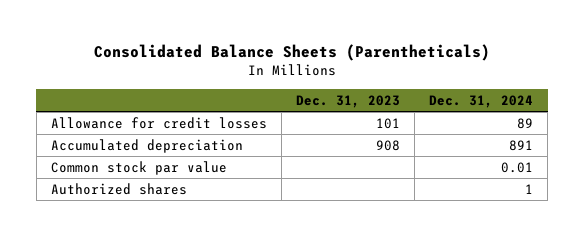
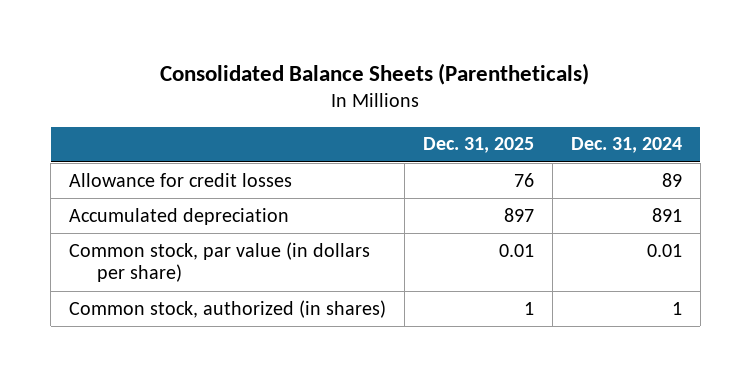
[295,94,400,108] Dec. 31, 2023 -> none
none -> [422,137,534,154] Dec. 31, 2025
[50,160,227,175] Common stock par value -> [69,241,371,283] Common stock, par value (in dollars per share)
[50,182,187,195] Authorized shares -> [69,299,387,318] Common stock, authorized (in shares)

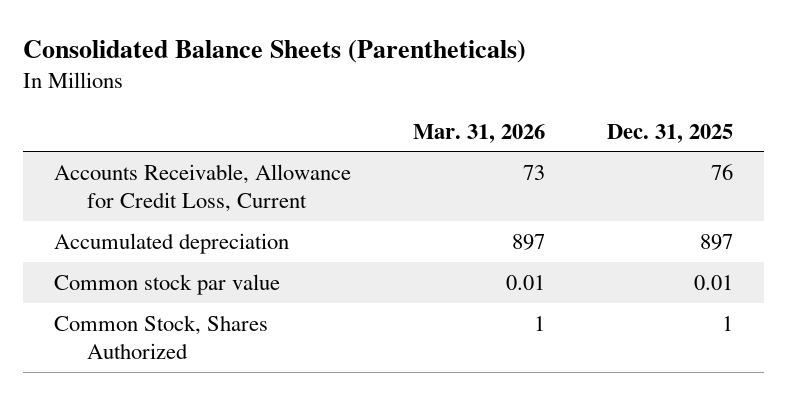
[570,137,682,154] Dec. 31, 2024 -> none
none -> [413,123,546,143] Mar. 31, 2026
[69,172,293,187] Allowance for credit losses -> [54,163,352,212] Accounts Receivable, Allowance for Credit Loss, Current
[69,241,371,283] Common stock, par value (in dollars per share) -> [54,273,281,295] Common stock par value
[69,299,387,318] Common stock, authorized (in shares) -> [54,314,269,359] Common Stock, Shares Authorized

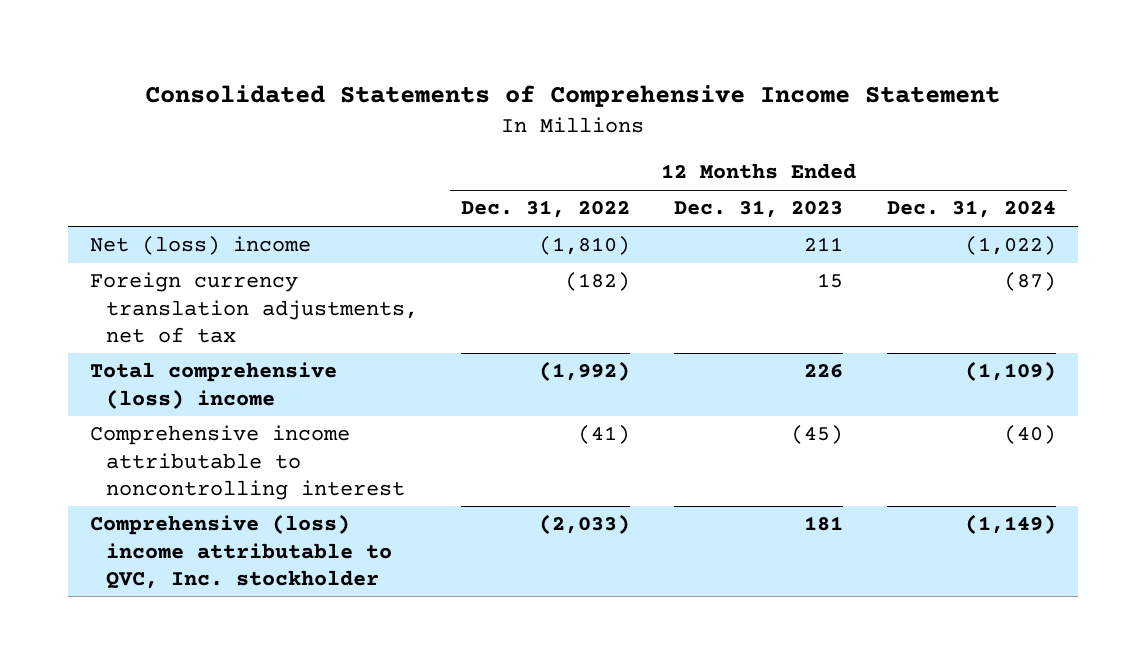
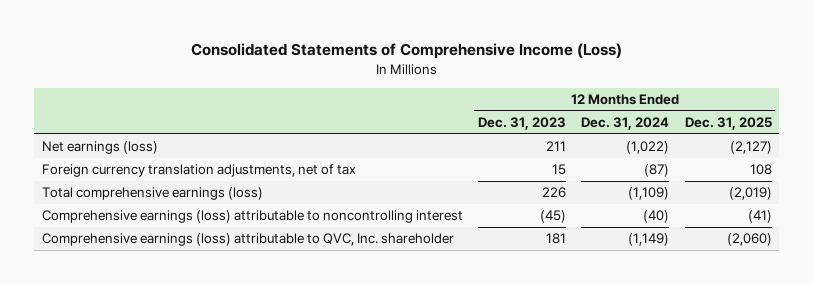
[144,85,1000,108] Consolidated Statements of Comprehensive Income Statement -> [190,43,622,60] Consolidated Statements of Comprehensive Income (Loss)
[461,200,631,219] Dec. 31, 2022 -> none
none -> [684,116,772,130] Dec. 31, 2025
[89,236,311,256] Net (loss) income -> [41,141,158,155] Net earnings (loss)
[89,362,337,409] Total comprehensive (loss) income -> [41,187,263,201] Total comprehensive earnings (loss)
[89,425,405,500] Comprehensive income attributable to noncontrolling interest -> [41,210,463,224] Comprehensive earnings (loss) attributable to noncontrolling interest
[89,514,392,589] Comprehensive (loss) income attributable to QVC, Inc. stockholder -> [41,233,454,247] Comprehensive earnings (loss) attributable to QVC, Inc. shareholder

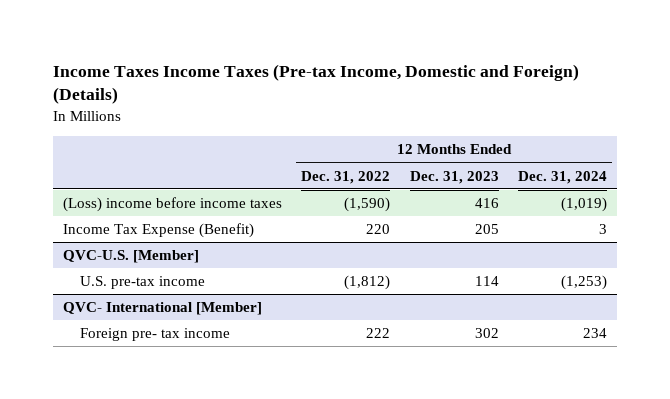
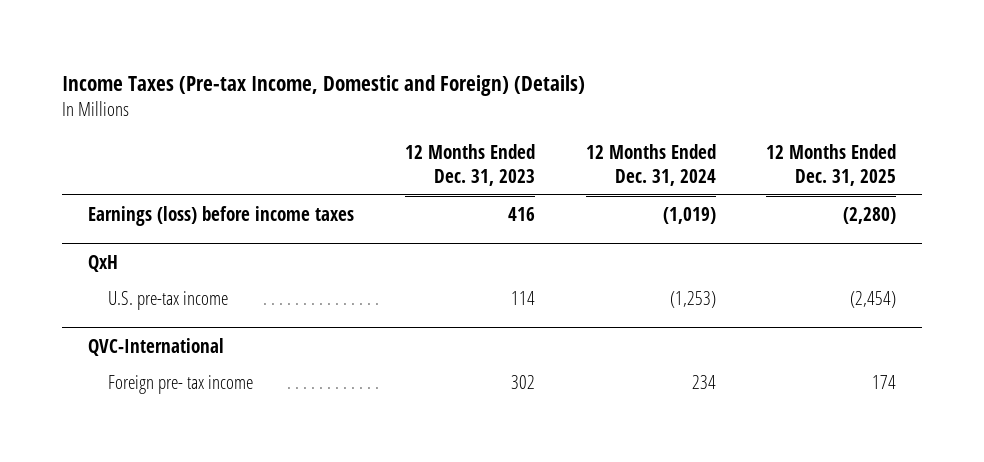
[53,63,580,105] Income Taxes Income Taxes (Pre-tax Income, Domestic and Foreign) (Details) -> [62,74,586,96] Income Taxes (Pre-tax Income, Domestic and Foreign) (Details)
[301,170,391,184] Dec. 31, 2022 -> none
none -> [766,144,897,187] 12 Months Ended Dec. 31, 2025
[62,223,254,239] Income Tax Expense (Benefit) -> none
[62,197,282,213] (Loss) income before income taxes -> [87,205,354,226] Earnings (loss) before income taxes
[62,250,199,264] QVC-U.S. [Member] -> [87,254,118,272] QxH
[62,302,262,316] QVC- International [Member] -> [87,337,224,356] QVC-International

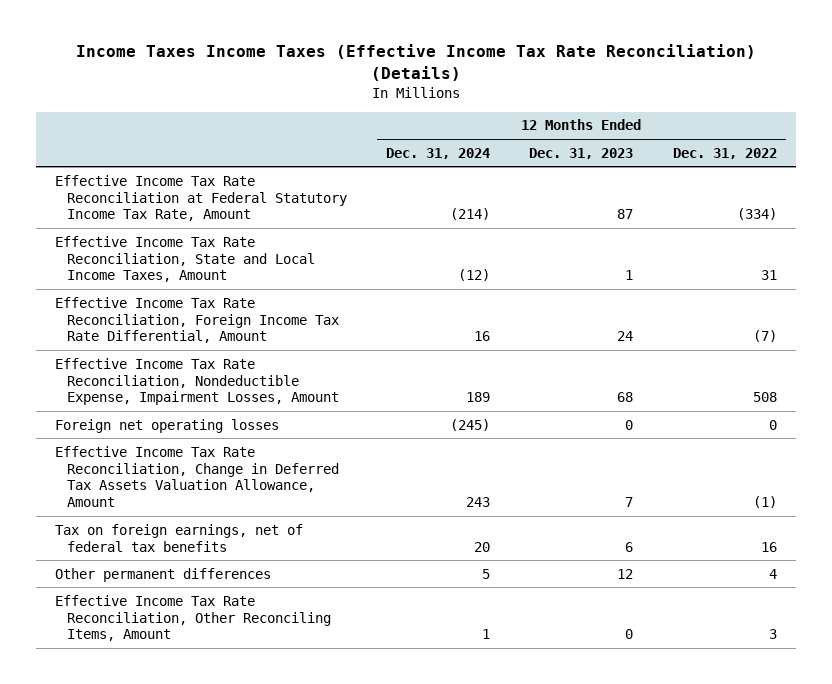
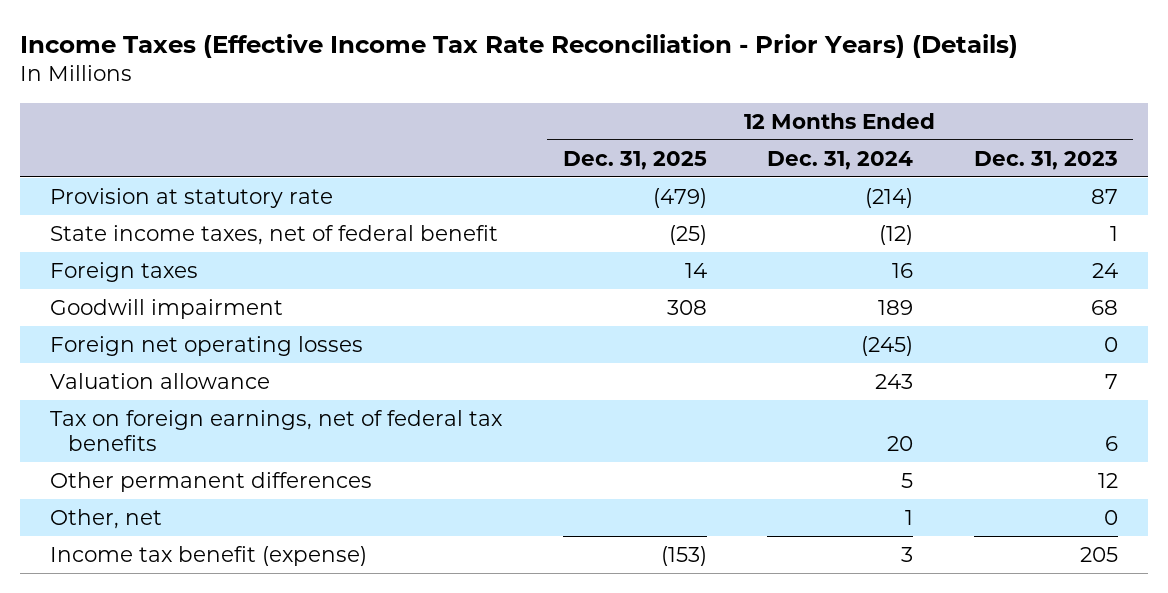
[75,44,756,81] Income Taxes Income Taxes (Effective Income Tax Rate Reconciliation) (Details) -> [19,33,1018,58] Income Taxes (Effective Income Tax Rate Reconciliation - Prior Years) (Details)
[672,147,777,159] Dec. 31, 2022 -> none
none -> [562,150,707,170] Dec. 31, 2025
[55,174,348,222] Effective Income Tax Rate Reconciliation at Federal Statutory Income Tax Rate, Amount -> [49,187,333,208] Provision at statutory rate
[55,235,316,283] Effective Income Tax Rate Reconciliation, State and Local Income Taxes, Amount -> [49,224,498,245] State income taxes, net of federal benefit
[55,296,340,344] Effective Income Tax Rate Reconciliation, Foreign Income Tax Rate Differential, Amount -> [49,261,198,282] Foreign taxes
[55,357,340,406] Effective Income Tax Rate Reconciliation, Nondeductible Expense, Impairment Losses, Amount -> [49,298,283,319] Goodwill impairment
[55,445,340,508] Effective Income Tax Rate Reconciliation, Change in Deferred Tax Assets Valuation Allowance, Amount -> [49,372,270,389] Valuation allowance
[55,594,332,642] Effective Income Tax Rate Reconciliation, Other Reconciling Items, Amount -> [49,508,162,529] Other, net
none -> [49,545,367,566] Income tax benefit (expense)

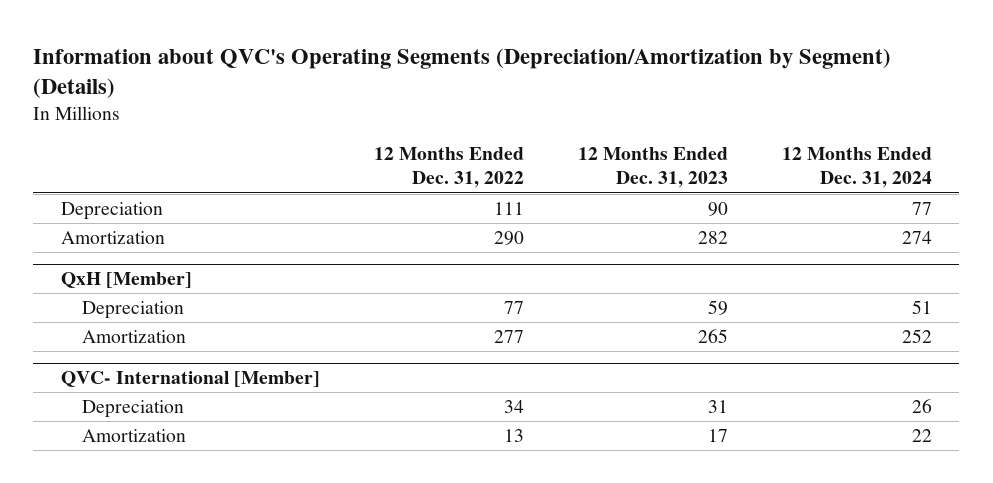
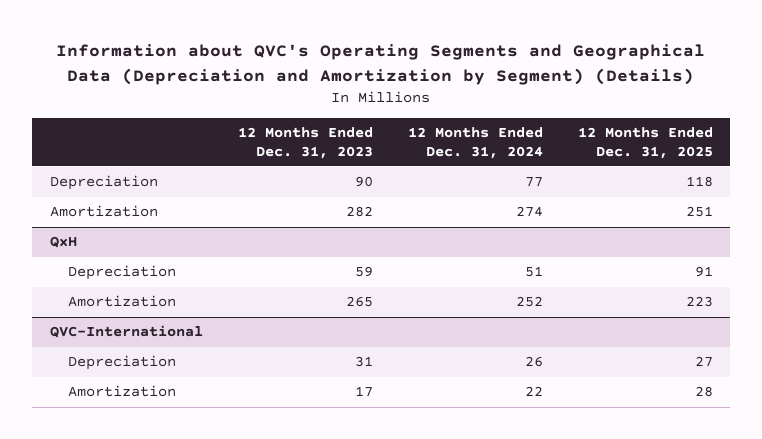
[33,47,892,98] Information about QVC's Operating Segments (Depreciation/Amortization by Segment) (Details) -> [56,44,706,85] Information about QVC's Operating Segments and Geographical Data (Depreciation and Amortization by Segment) (Details)
[373,147,524,189] 12 Months Ended Dec. 31, 2022 -> none
none -> [577,127,713,159] 12 Months Ended Dec. 31, 2025
[60,272,192,289] QxH [Member] -> [49,236,77,249] QxH
[60,371,320,388] QVC- International [Member] -> [49,325,203,339] QVC-International

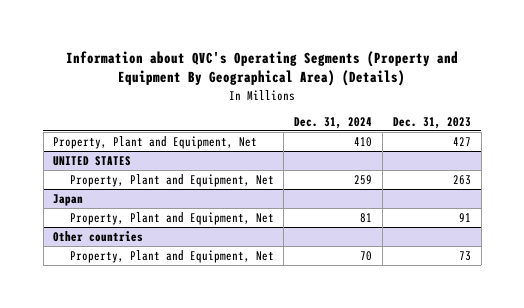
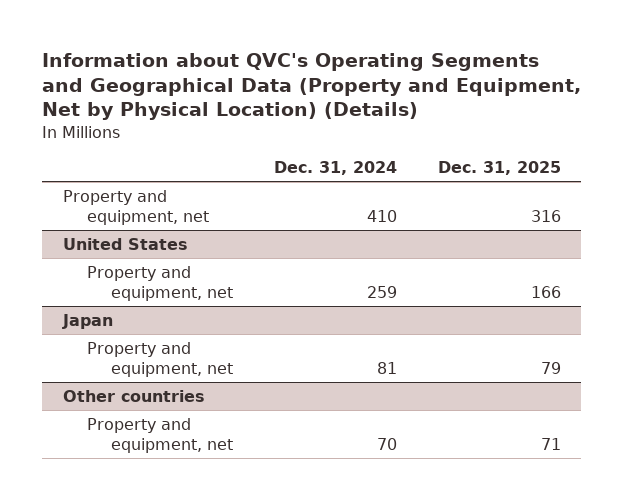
[66,50,459,87] Information about QVC's Operating Segments (Property and Equipment By Geographical Area) (Details) -> [42,52,582,121] Information about QVC's Operating Segments and Geographical Data (Property and Equipment, Net by Physical Location) (Details)
[392,117,471,130] Dec. 31, 2023 -> none
none -> [437,161,561,176] Dec. 31, 2025
[53,135,258,149] Property, Plant and Equipment, Net -> [62,189,209,225] Property and equipment, net
[53,155,132,166] UNITED STATES -> [62,237,188,250] United States
[69,173,274,187] Property, Plant and Equipment, Net -> [86,265,233,301] Property and equipment, net
[69,211,274,225] Property, Plant and Equipment, Net -> [86,341,233,377] Property and equipment, net
[69,249,274,263] Property, Plant and Equipment, Net -> [86,417,233,453] Property and equipment, net

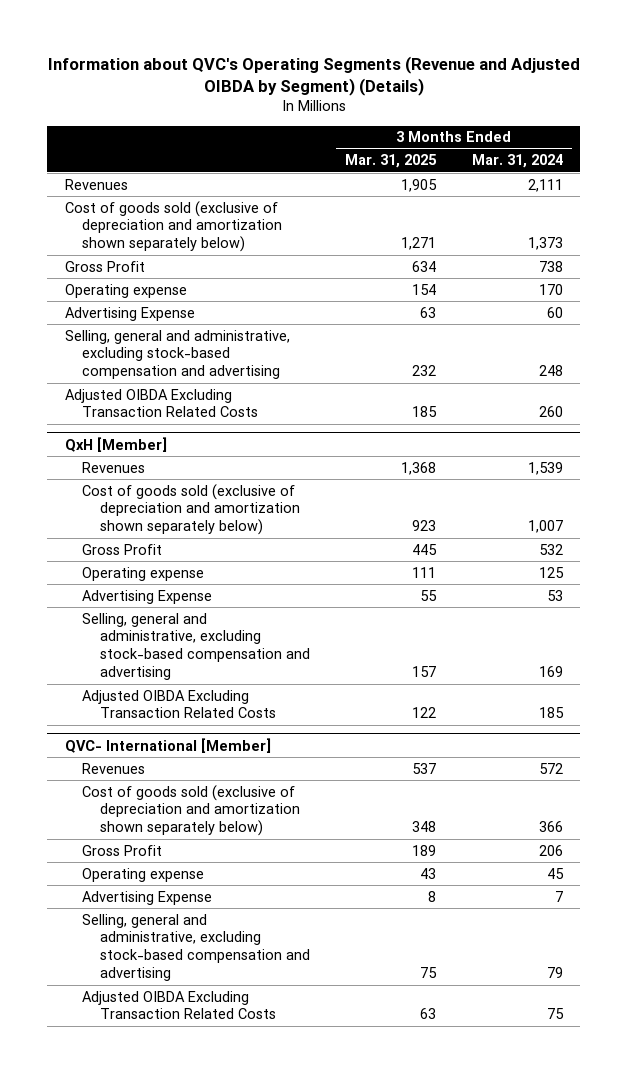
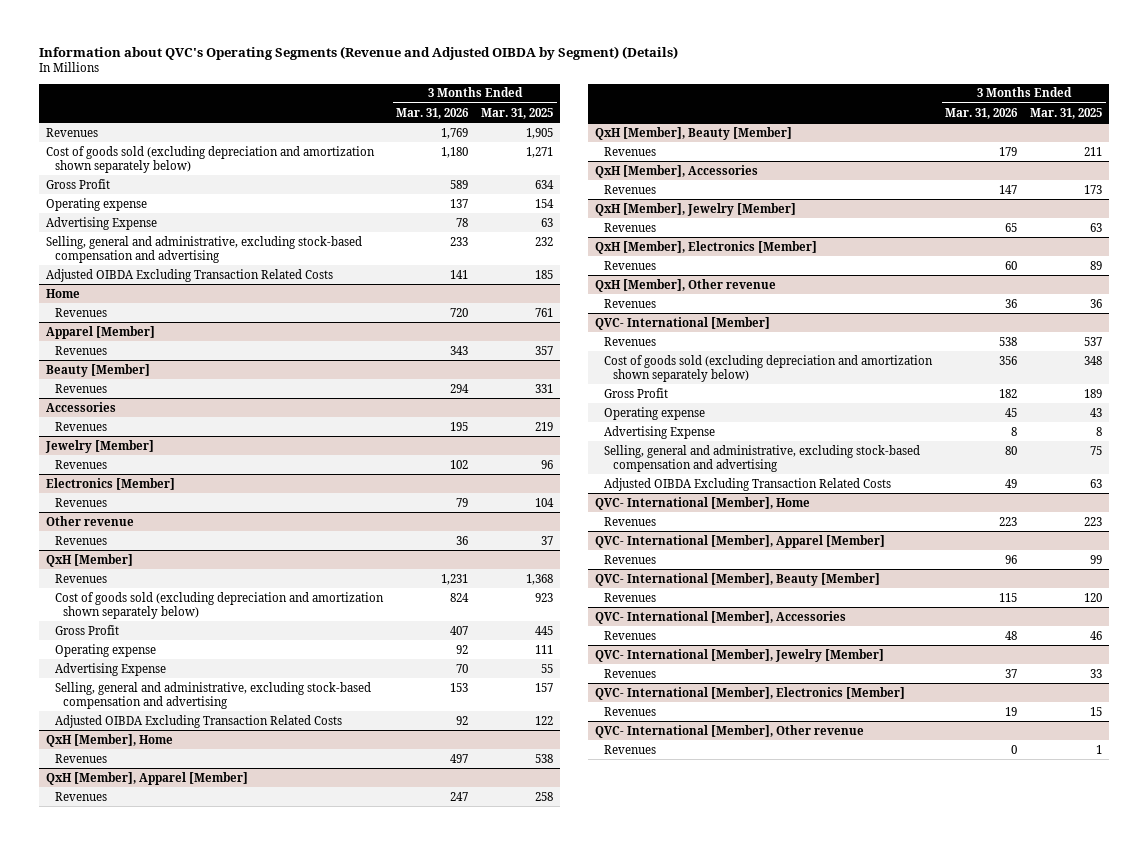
[471,154,563,169] Mar. 31, 2024 -> none
none -> [395,107,469,119] Mar. 31, 2026
[64,200,283,253] Cost of goods sold (exclusive of depreciation and amortization shown separately below) -> [45,145,375,173] Cost of goods sold (excluding depreciation and amortization shown separately below)
none -> [45,288,80,298] Home
none -> [54,307,107,317] Revenues
none -> [45,325,155,339] Apparel [Member]
none -> [54,345,107,355] Revenues
none -> [45,363,150,377] Beauty [Member]
none -> [54,383,107,393] Revenues
none -> [45,401,116,412] Accessories
none -> [54,421,107,431] Revenues
none -> [44,439,154,453] Jewelry [Member]
none -> [54,459,107,469] Revenues
none -> [45,477,175,490] Electronics [Member]
none -> [54,497,107,507] Revenues
none -> [45,515,134,526] Other revenue
none -> [54,535,107,545] Revenues
[82,483,300,536] Cost of goods sold (exclusive of depreciation and amortization shown separately below) -> [54,591,384,619] Cost of goods sold (excluding depreciation and amortization shown separately below)
none -> [45,733,173,747] QxH [Member], Home
none -> [54,753,107,763] Revenues
none -> [45,771,248,785] QxH [Member], Apparel [Member]
none -> [54,791,107,801] Revenues
none -> [594,126,792,140] QxH [Member], Beauty [Member]
none -> [603,146,656,156] Revenues
none -> [594,164,758,178] QxH [Member], Accessories
none -> [603,184,656,194] Revenues
none -> [594,202,796,216] QxH [Member], Jewelry [Member]
none -> [603,222,656,232] Revenues
none -> [594,240,817,254] QxH [Member], Electronics [Member]
none -> [603,260,656,270] Revenues
none -> [594,278,776,292] QxH [Member], Other revenue
none -> [603,298,656,308] Revenues
[82,784,300,837] Cost of goods sold (exclusive of depreciation and amortization shown separately below) -> [603,354,933,382] Cost of goods sold (excluding depreciation and amortization shown separately below)
none -> [594,496,810,510] QVC- International [Member], Home
none -> [603,516,656,526] Revenues
none -> [594,534,885,548] QVC- International [Member], Apparel [Member]
none -> [603,554,656,564] Revenues
none -> [594,572,880,586] QVC- International [Member], Beauty [Member]
none -> [603,592,656,602] Revenues
none -> [594,610,846,624] QVC- International [Member], Accessories
none -> [603,630,656,640] Revenues
none -> [594,648,884,662] QVC- International [Member], Jewelry [Member]
none -> [603,668,656,678] Revenues
none -> [594,686,905,700] QVC- International [Member], Electronics [Member]
none -> [603,706,656,716] Revenues
none -> [594,724,864,738] QVC- International [Member], Other revenue
none -> [603,744,656,754] Revenues

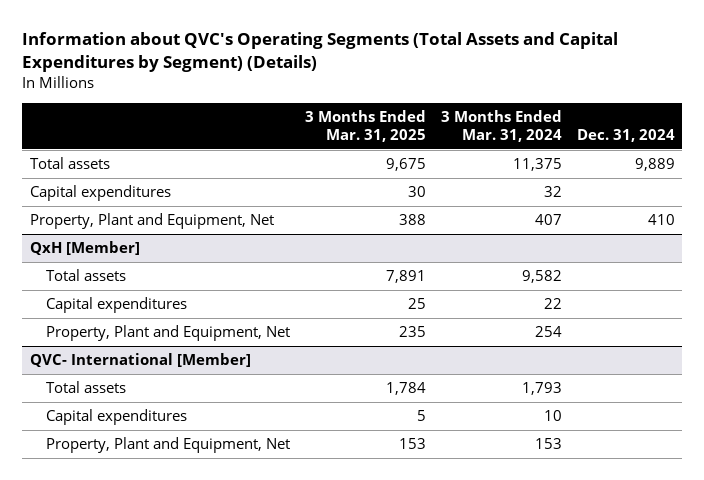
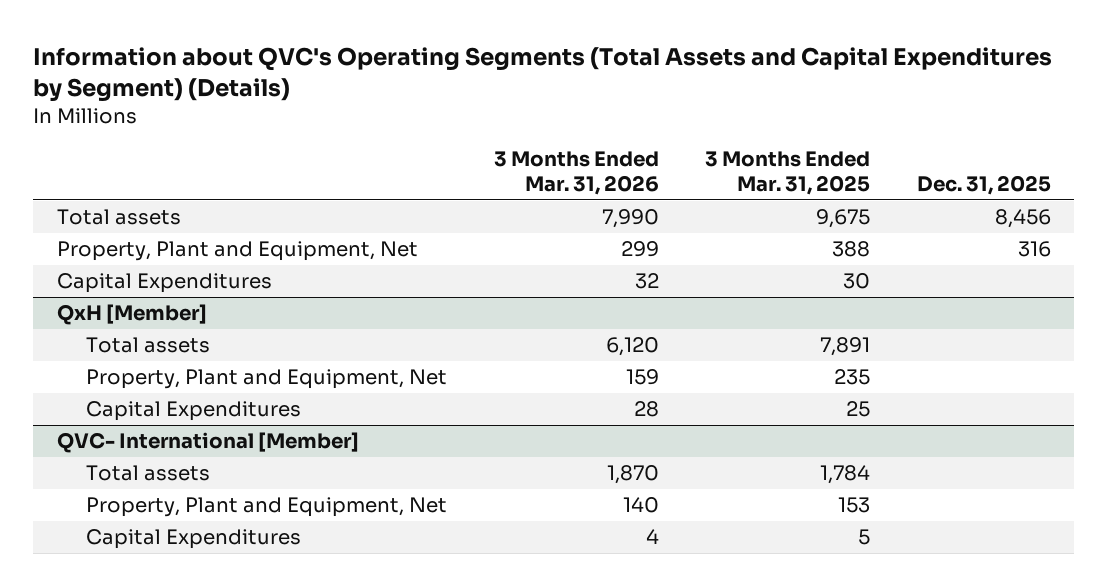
[440,110,562,142] 3 Months Ended Mar. 31, 2024 -> none
[576,128,675,142] Dec. 31, 2024 -> none
none -> [493,150,659,195] 3 Months Ended Mar. 31, 2026
none -> [916,174,1051,195] Dec. 31, 2025
[29,185,171,202] Capital expenditures -> none
none -> [56,273,272,294] Capital Expenditures
[46,297,188,314] Capital expenditures -> none
none -> [86,401,302,422] Capital Expenditures
[46,409,188,426] Capital expenditures -> none
none -> [86,529,302,550] Capital Expenditures

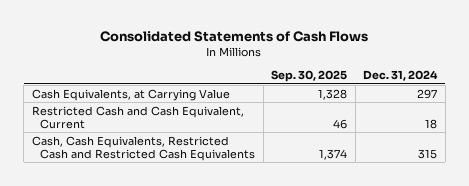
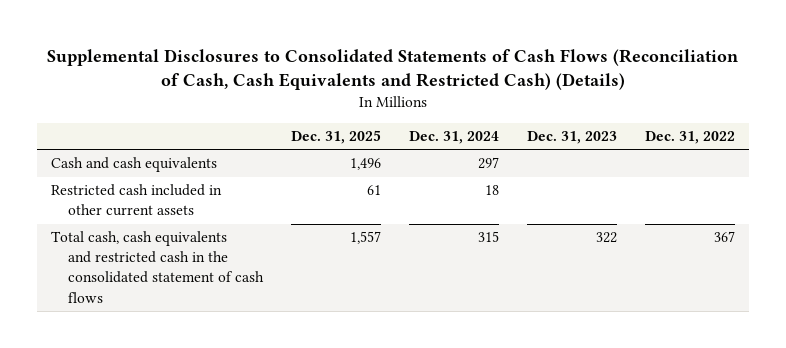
[100,30,369,42] Consolidated Statements of Cash Flows -> [46,48,738,90] Supplemental Disclosures to Consolidated Statements of Cash Flows (Reconciliation of Cash, Cash Equivalents and Restricted Cash) (Details)
[271,70,348,83] Sep. 30, 2025 -> none
none -> [291,130,382,145] Dec. 31, 2025
none -> [526,131,617,145] Dec. 31, 2023
none -> [644,131,735,145] Dec. 31, 2022
[31,88,230,101] Cash Equivalents, at Carrying Value -> [51,157,218,173] Cash and cash equivalents
[31,105,244,129] Restricted Cash and Cash Equivalent, Current -> [51,184,223,217] Restricted cash included in other current assets
[31,135,256,161] Cash, Cash Equivalents, Restricted Cash and Restricted Cash Equivalents -> [51,231,265,303] Total cash, cash equivalents and restricted cash in the consolidated statement of cash flows

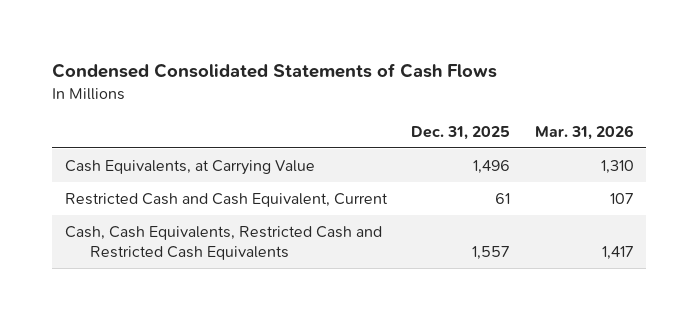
[46,48,738,90] Supplemental Disclosures to Consolidated Statements of Cash Flows (Reconciliation of Cash, Cash Equivalents and Restricted Cash) (Details) -> [52,63,498,79] Condensed Consolidated Statements of Cash Flows
[409,131,500,145] Dec. 31, 2024 -> none
[526,131,617,145] Dec. 31, 2023 -> none
[644,131,735,145] Dec. 31, 2022 -> none
none -> [534,125,634,141] Mar. 31, 2026
[51,157,218,173] Cash and cash equivalents -> [64,159,315,175] Cash Equivalents, at Carrying Value
[51,184,223,217] Restricted cash included in other current assets -> [64,192,388,207] Restricted Cash and Cash Equivalent, Current
[51,231,265,303] Total cash, cash equivalents and restricted cash in the consolidated statement of cash flows -> [64,225,382,261] Cash, Cash Equivalents, Restricted Cash and Restricted Cash Equivalents

